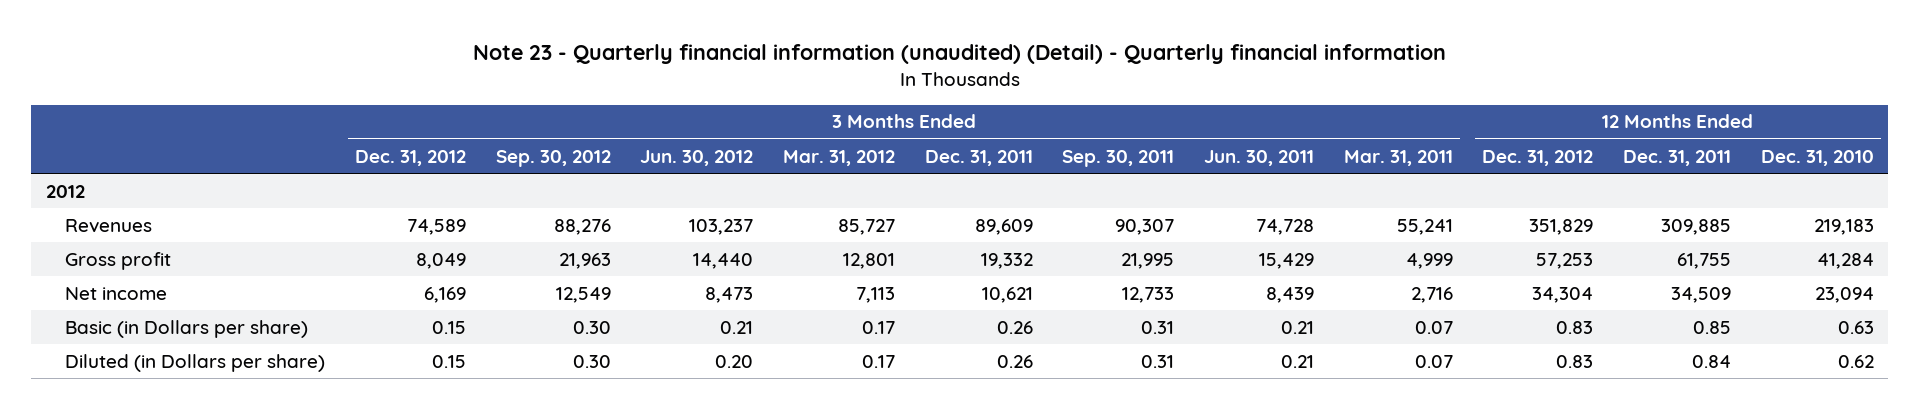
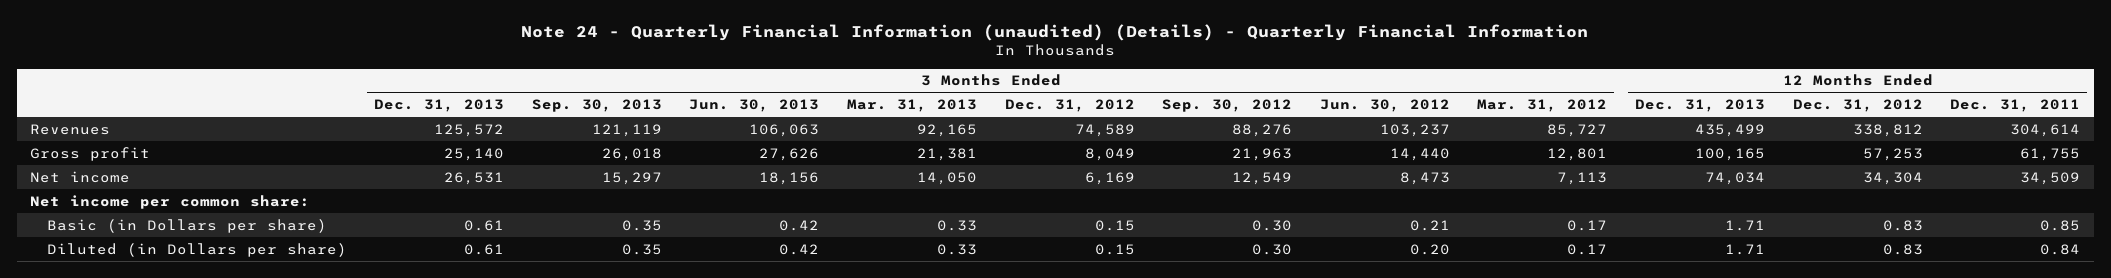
[472,44,1446,65] Note 23 - Quarterly financial information (unaudited) (Detail) - Quarterly financial information -> [521,24,1589,42] Note 24 - Quarterly Financial Information (unaudited) (Details) - Quarterly Financial Information
[924,149,1033,166] Dec. 31, 2011 -> none
[1062,149,1175,167] Sep. 30, 2011 -> none
[1203,149,1314,166] Jun. 30, 2011 -> none
[1343,149,1453,166] Mar. 31, 2011 -> none
[1760,149,1874,166] Dec. 31, 2010 -> none
none -> [374,98,505,112] Dec. 31, 2013
none -> [531,98,662,112] Sep. 30, 2013
none -> [689,98,820,112] Jun. 30, 2013
none -> [846,98,977,112] Mar. 31, 2013
none -> [1635,98,1766,112] Dec. 31, 2013
[45,184,85,198] 2012 -> none
[1529,218,1594,235] 351,829 -> [1852,123,1923,137] 338,812
[1660,218,1731,235] 309,885 -> [2010,123,2081,137] 304,614
none -> [30,194,311,209] Net income per common share:

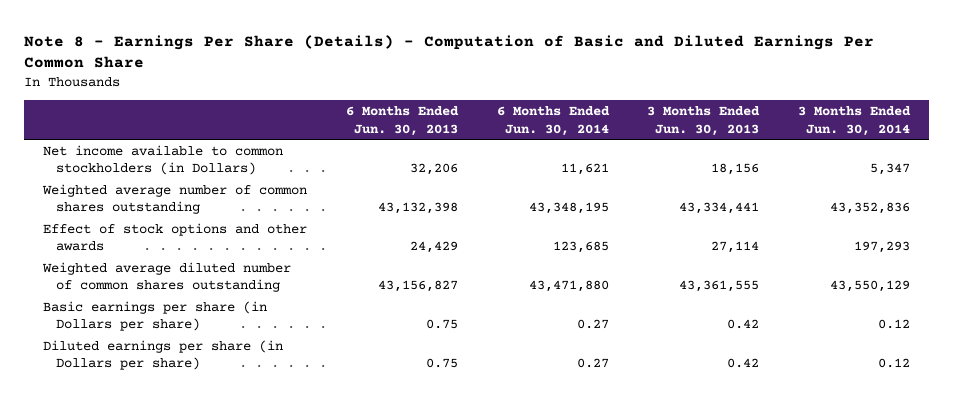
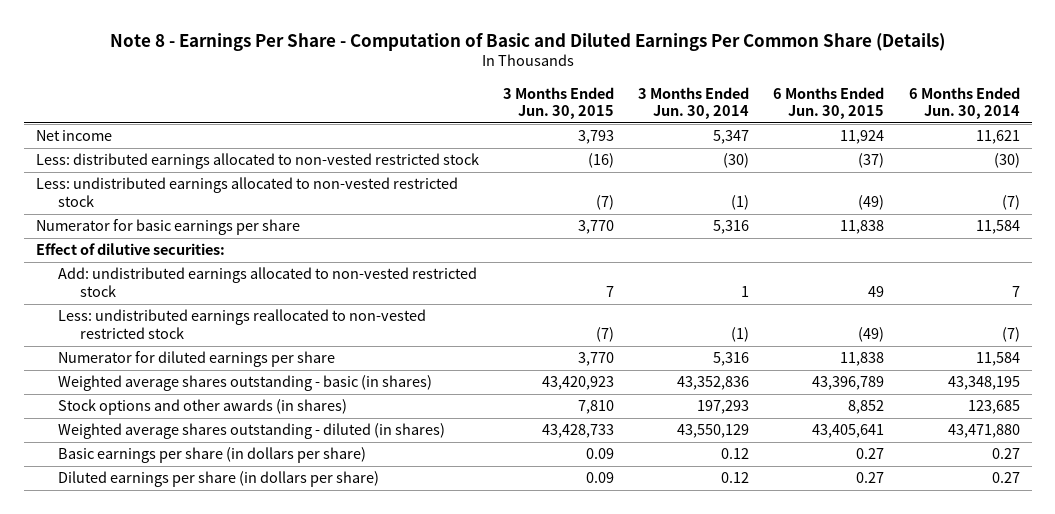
[23,34,874,69] Note 8 - Earnings Per Share (Details) - Computation of Basic and Diluted Earnings Per Common Share -> [109,32,945,51] Note 8 - Earnings Per Share - Computation of Basic and Diluted Earnings Per Common Share (Details)
[345,106,459,136] 6 Months Ended Jun. 30, 2013 -> none
[647,106,761,136] 3 Months Ended Jun. 30, 2013 -> none
none -> [503,86,615,120] 3 Months Ended Jun. 30, 2015
none -> [773,86,885,120] 6 Months Ended Jun. 30, 2015
[43,144,284,176] Net income available to common stockholders (in Dollars) -> [35,130,112,142] Net income
none -> [35,153,479,170] Less: distributed earnings allocated to non-vested restricted stock
none -> [35,177,458,208] Less: undistributed earnings allocated to non-vested restricted stock
none -> [35,219,300,236] Numerator for basic earnings per share
none -> [35,243,225,256] Effect of dilutive securities:
none -> [57,267,477,298] Add: undistributed earnings allocated to non-vested restricted stock
none -> [57,309,426,340] Less: undistributed earnings reallocated to non-vested restricted stock
none -> [57,351,335,368] Numerator for diluted earnings per share
[42,183,308,215] Weighted average number of common shares outstanding -> [57,375,432,392] Weighted average shares outstanding - basic (in shares)
[43,222,308,252] Effect of stock options and other awards -> [57,399,347,416] Stock options and other awards (in shares)
[42,261,292,293] Weighted average diluted number of common shares outstanding -> [57,423,445,440] Weighted average shares outstanding - diluted (in shares)
[43,300,268,332] Basic earnings per share (in Dollars per share) -> [57,447,366,464] Basic earnings per share (in dollars per share)
[43,339,284,371] Diluted earnings per share (in Dollars per share) -> [57,471,379,488] Diluted earnings per share (in dollars per share)

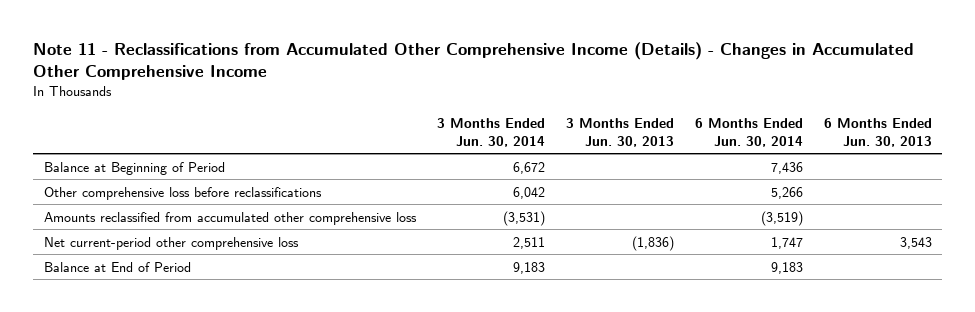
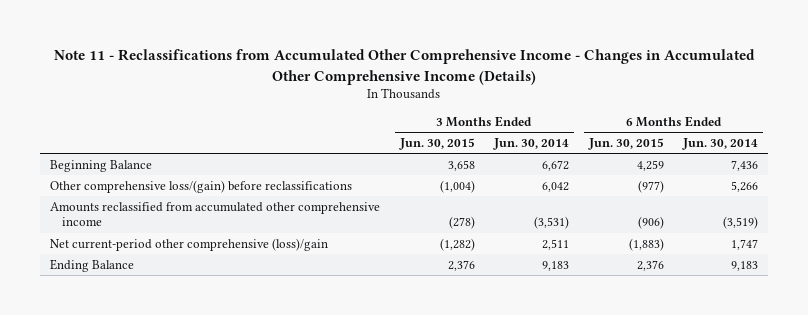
[33,42,915,81] Note 11 - Reclassifications from Accumulated Other Comprehensive Income (Details) - Changes in Accumulated Other Comprehensive Income -> [54,49,756,85] Note 11 - Reclassifications from Accumulated Other Comprehensive Income - Changes in Accumulated Other Comprehensive Income (Details)
[565,117,674,147] 3 Months Ended Jun. 30, 2013 -> none
[823,117,932,147] 6 Months Ended Jun. 30, 2013 -> none
none -> [398,138,475,151] Jun. 30, 2015
none -> [587,138,664,151] Jun. 30, 2015
[43,161,225,175] Balance at Beginning of Period -> [49,159,152,172] Beginning Balance
[43,186,322,200] Other comprehensive loss before reclassifications -> [49,179,352,193] Other comprehensive loss/(gain) before reclassifications
[43,211,417,225] Amounts reclassified from accumulated other comprehensive loss -> [49,201,380,227] Amounts reclassified from accumulated other comprehensive income
[43,236,299,250] Net current-period other comprehensive loss -> [49,237,328,251] Net current-period other comprehensive (loss)/gain
[43,261,191,272] Balance at End of Period -> [49,258,134,272] Ending Balance

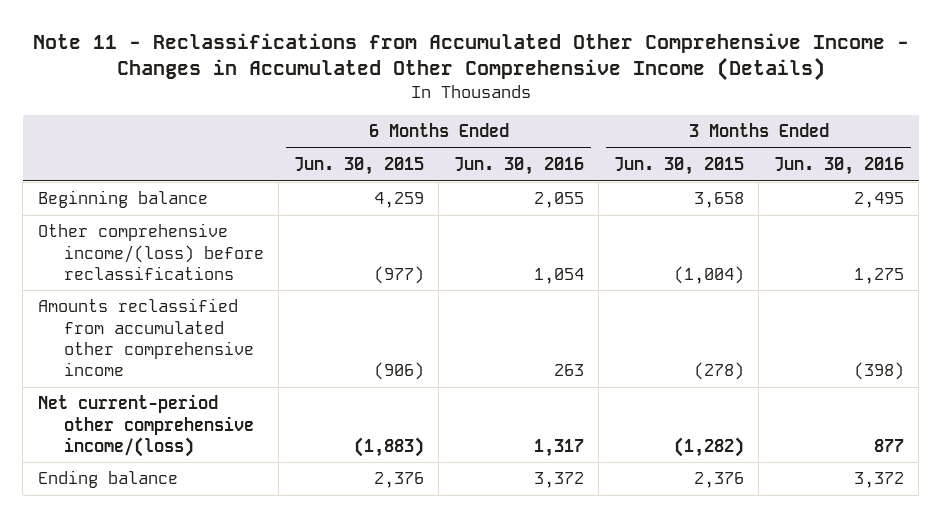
[493,138,570,151] Jun. 30, 2014 -> none
[682,138,759,151] Jun. 30, 2014 -> none
none -> [453,157,584,176] Jun. 30, 2016
none -> [773,157,904,176] Jun. 30, 2016
[49,159,152,172] Beginning Balance -> [37,190,208,209] Beginning balance
[49,179,352,193] Other comprehensive loss/(gain) before reclassifications -> [37,223,264,280] Other comprehensive income/(loss) before reclassifications
[49,237,328,251] Net current-period other comprehensive (loss)/gain -> [37,394,254,457] Net current-period other comprehensive income/(loss)
[49,258,134,272] Ending Balance -> [37,470,178,489] Ending balance

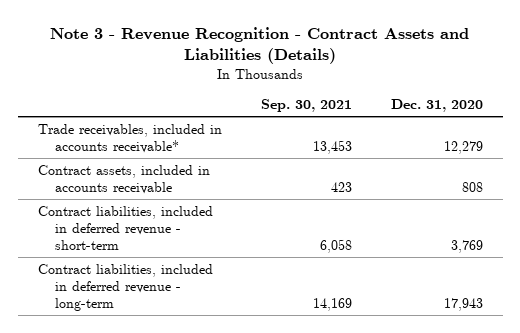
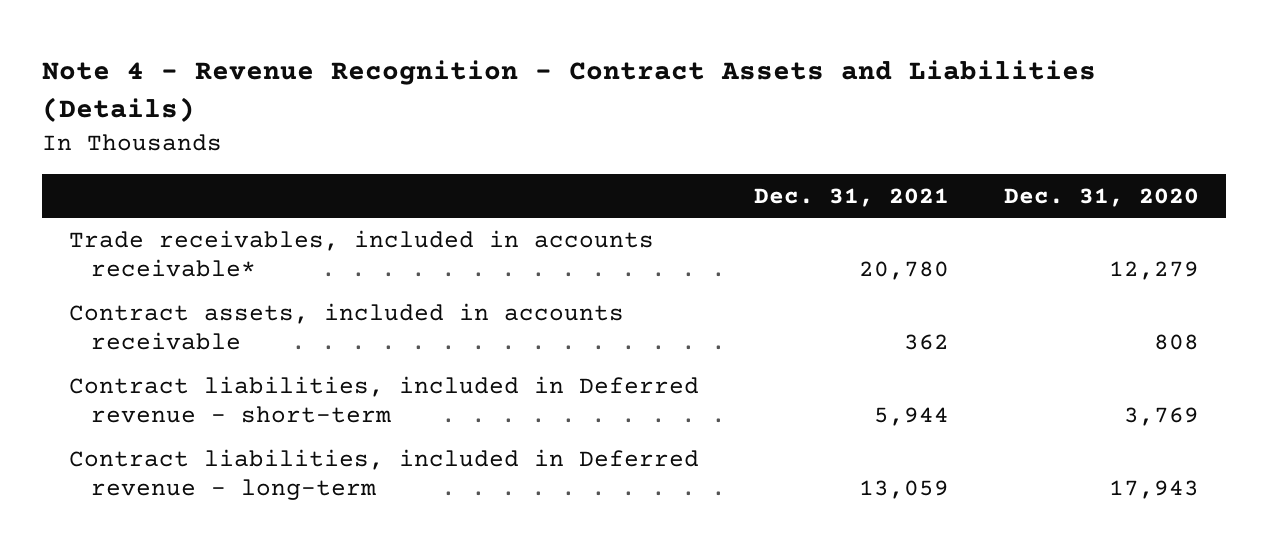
[50,27,470,65] Note 3 - Revenue Recognition - Contract Assets and Liabilities (Details) -> [41,60,1096,122] Note 4 - Revenue Recognition - Contract Assets and Liabilities (Details)
[260,98,352,112] Sep. 30, 2021 -> none
none -> [753,187,949,207] Dec. 31, 2021
[37,205,213,251] Contract liabilities, included in deferred revenue - short-term -> [69,375,700,424] Contract liabilities, included in Deferred revenue - short-term
[37,263,213,312] Contract liabilities, included in deferred revenue - long-term -> [69,448,700,501] Contract liabilities, included in Deferred revenue - long-term

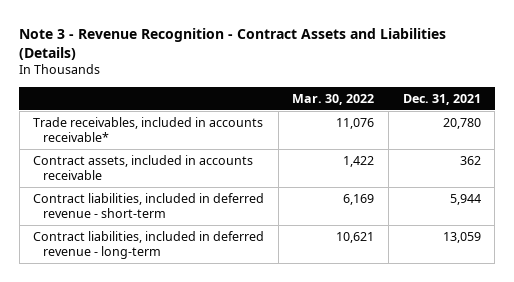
[41,60,1096,122] Note 4 - Revenue Recognition - Contract Assets and Liabilities (Details) -> [19,27,447,60] Note 3 - Revenue Recognition - Contract Assets and Liabilities (Details)
[1003,187,1199,207] Dec. 31, 2020 -> none
none -> [292,93,375,105] Mar. 30, 2022
[69,375,700,424] Contract liabilities, included in Deferred revenue - short-term -> [33,193,265,219] Contract liabilities, included in deferred revenue - short-term
[69,448,700,501] Contract liabilities, included in Deferred revenue - long-term -> [33,231,265,260] Contract liabilities, included in deferred revenue - long-term

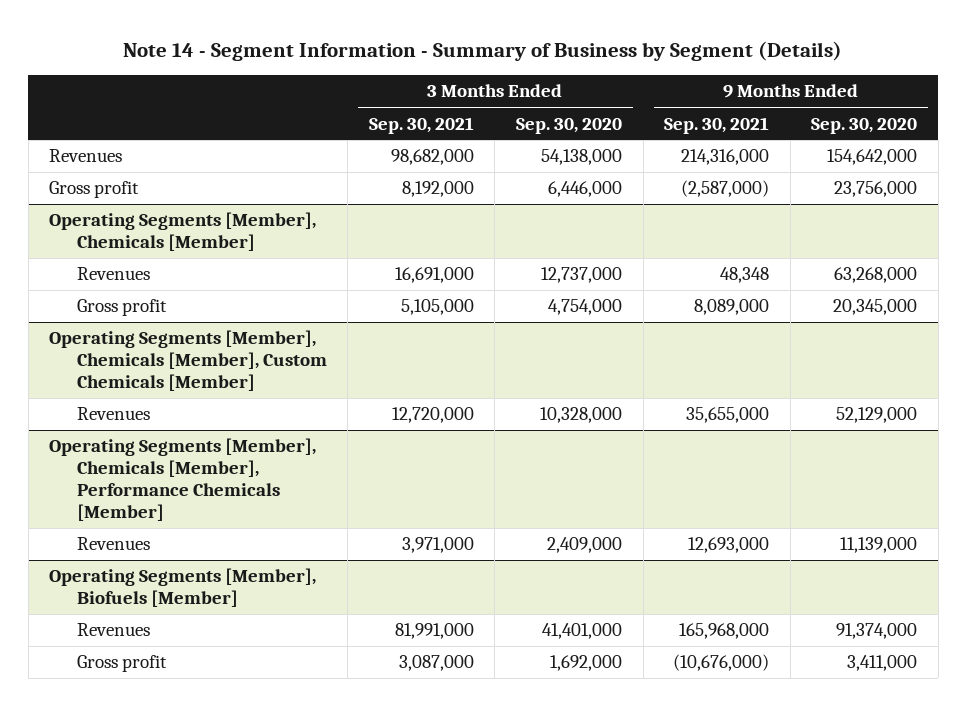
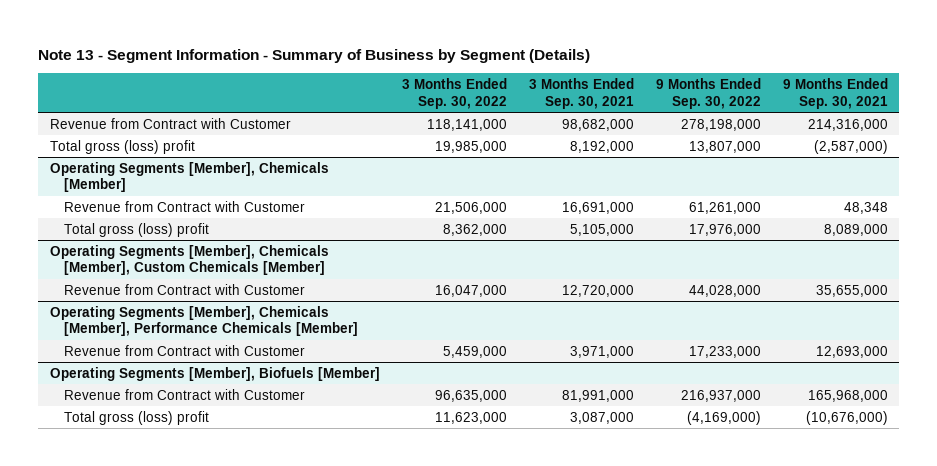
[123,40,843,61] Note 14 - Segment Information - Summary of Business by Segment (Details) -> [38,48,591,63] Note 13 - Segment Information - Summary of Business by Segment (Details)
[516,117,623,134] Sep. 30, 2020 -> none
[811,117,918,134] Sep. 30, 2020 -> none
none -> [401,78,507,109] 3 Months Ended Sep. 30, 2022
none -> [655,78,761,109] 9 Months Ended Sep. 30, 2022
[49,149,123,163] Revenues -> [49,117,291,129] Revenue from Contract with Customer
[49,181,140,199] Gross profit -> [49,139,195,154] Total gross (loss) profit
[76,267,150,281] Revenues -> [63,200,305,212] Revenue from Contract with Customer
[76,299,167,317] Gross profit -> [63,222,209,237] Total gross (loss) profit
[76,407,150,421] Revenues -> [63,283,305,295] Revenue from Contract with Customer
[76,537,150,551] Revenues -> [63,344,305,356] Revenue from Contract with Customer
[76,623,150,637] Revenues -> [63,388,305,400] Revenue from Contract with Customer
[76,655,167,673] Gross profit -> [63,410,209,425] Total gross (loss) profit

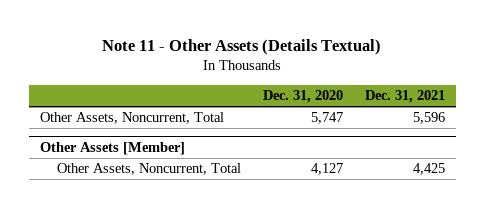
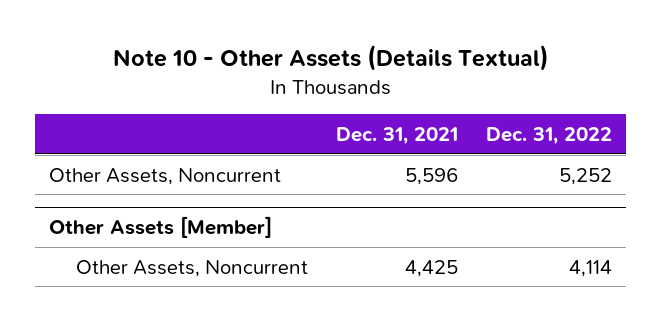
[102,39,382,56] Note 11 - Other Assets (Details Textual) -> [112,45,549,72] Note 10 - Other Assets (Details Textual)
[262,90,343,104] Dec. 31, 2020 -> none
none -> [486,126,613,145] Dec. 31, 2022
[39,112,224,125] Other Assets, Noncurrent, Total -> [48,167,281,185] Other Assets, Noncurrent
[56,163,241,176] Other Assets, Noncurrent, Total -> [76,259,309,277] Other Assets, Noncurrent

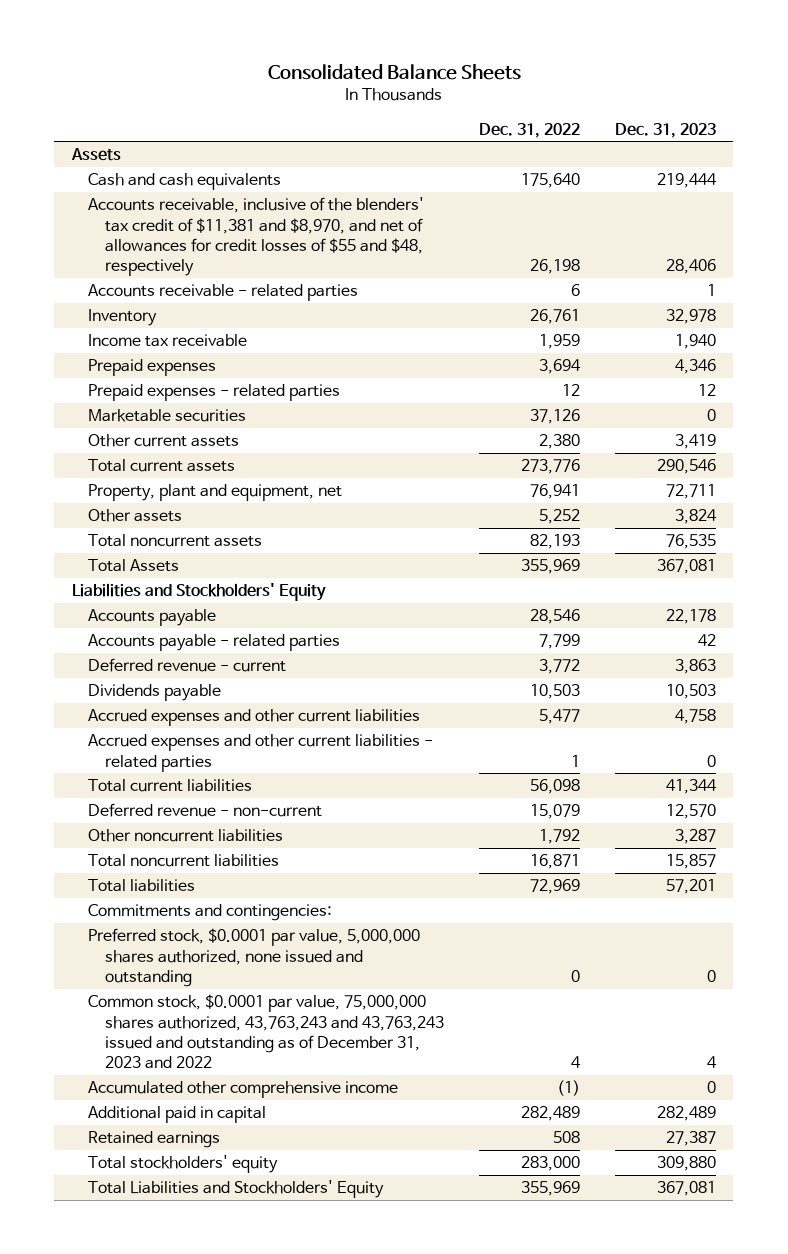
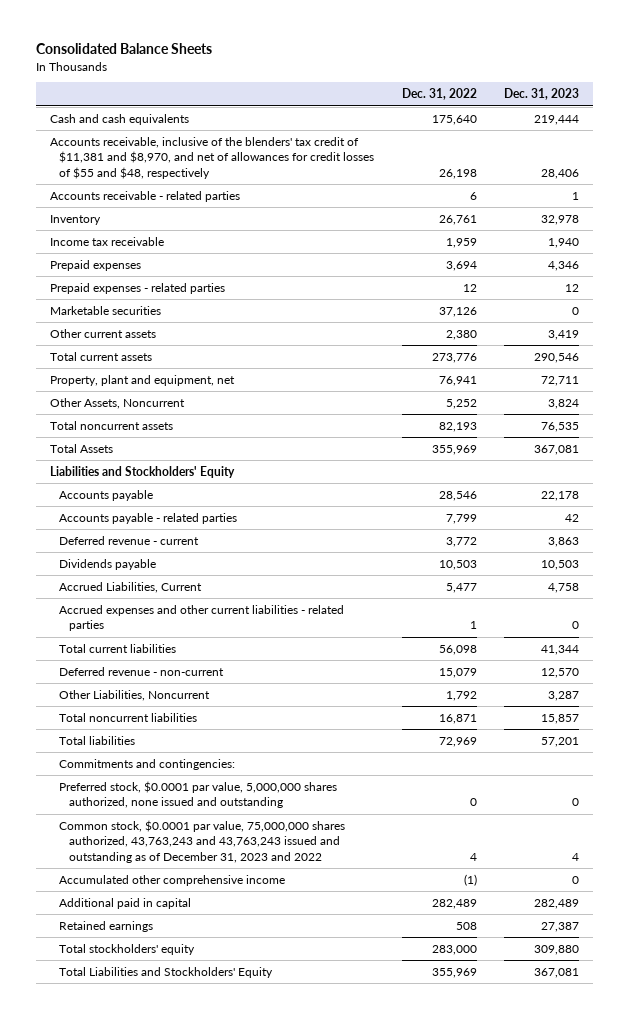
[70,148,121,162] Assets -> none
[88,509,183,523] Other assets -> [49,397,185,409] Other Assets, Noncurrent
[88,709,421,727] Accrued expenses and other current liabilities -> [59,581,203,593] Accrued Liabilities, Current
[88,829,284,843] Other noncurrent liabilities -> [59,689,211,701] Other Liabilities, Noncurrent

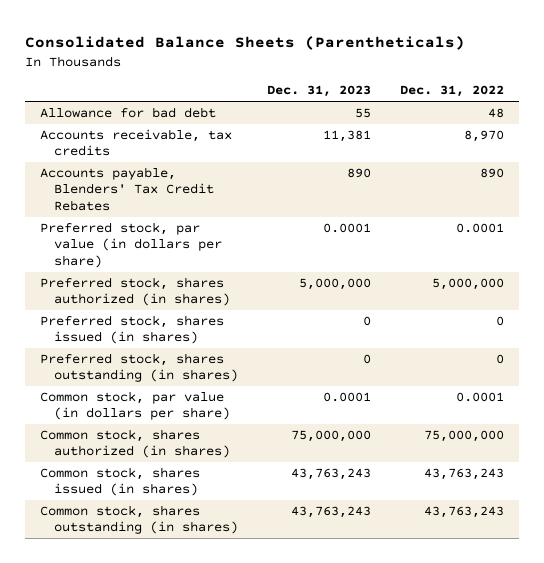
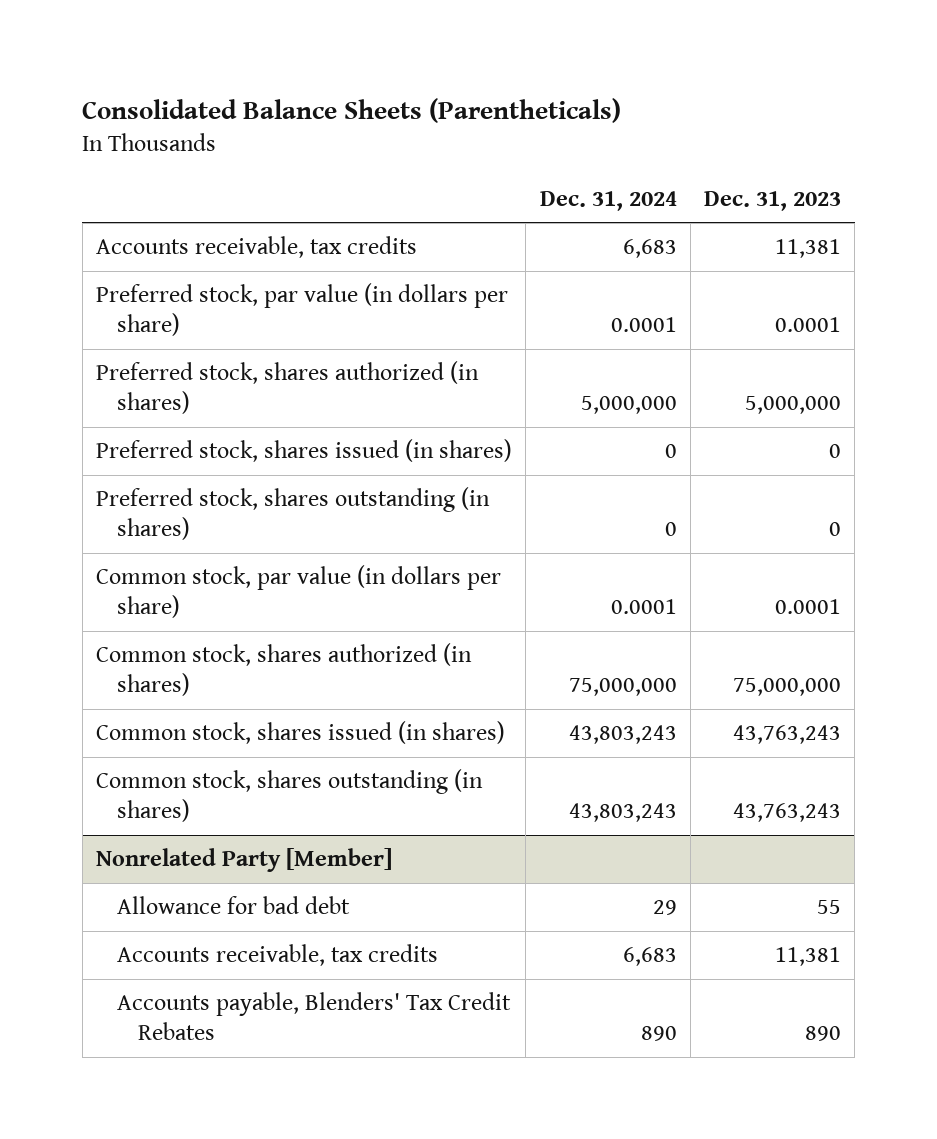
[400,85,505,98] Dec. 31, 2022 -> none
none -> [539,190,677,211] Dec. 31, 2024
[39,107,216,119] Allowance for bad debt -> none
[39,167,214,211] Accounts payable, Blenders' Tax Credit Rebates -> none
none -> [96,848,393,873] Nonrelated Party [Member]
none -> [117,896,351,915] Allowance for bad debt
none -> [117,944,439,967] Accounts receivable, tax credits
none -> [117,992,512,1041] Accounts payable, Blenders' Tax Credit Rebates

